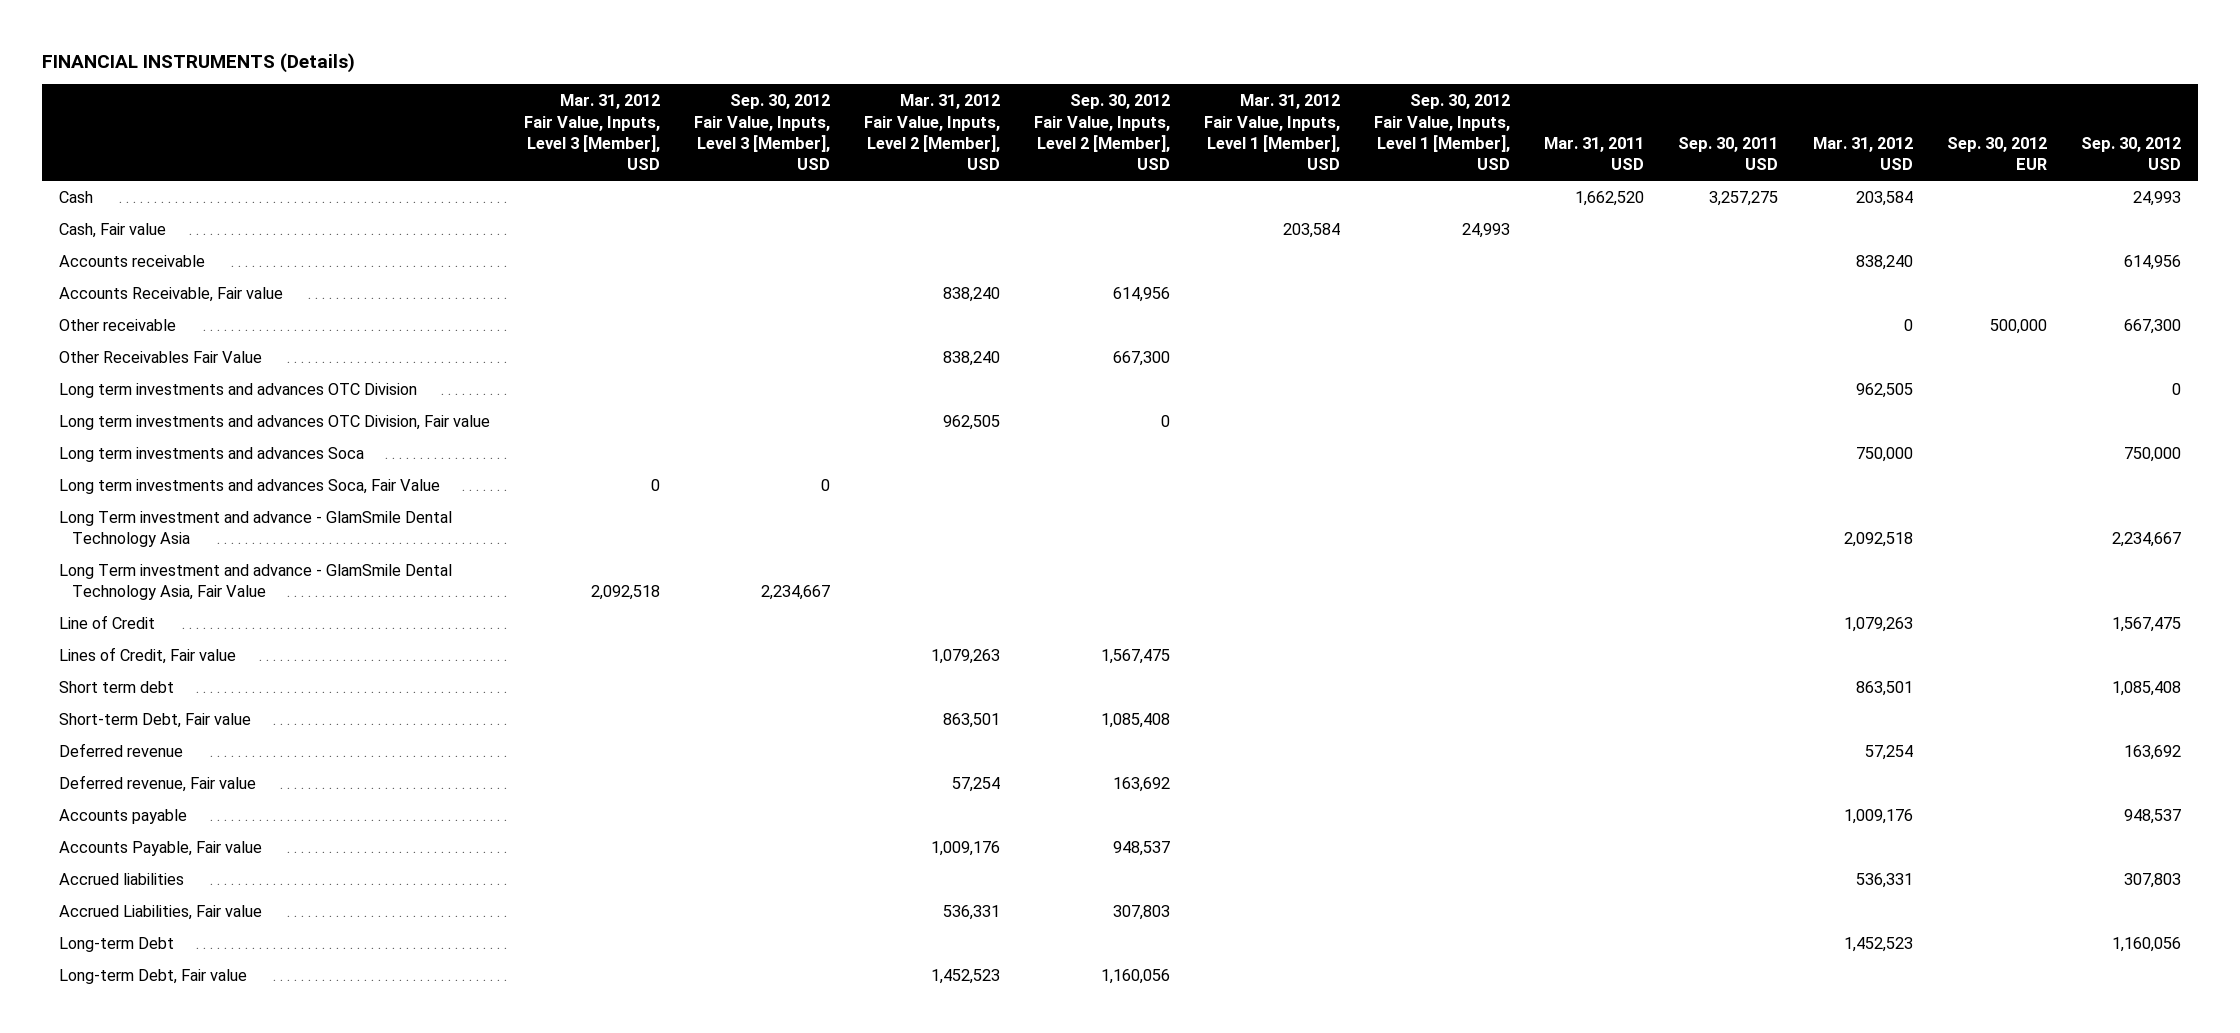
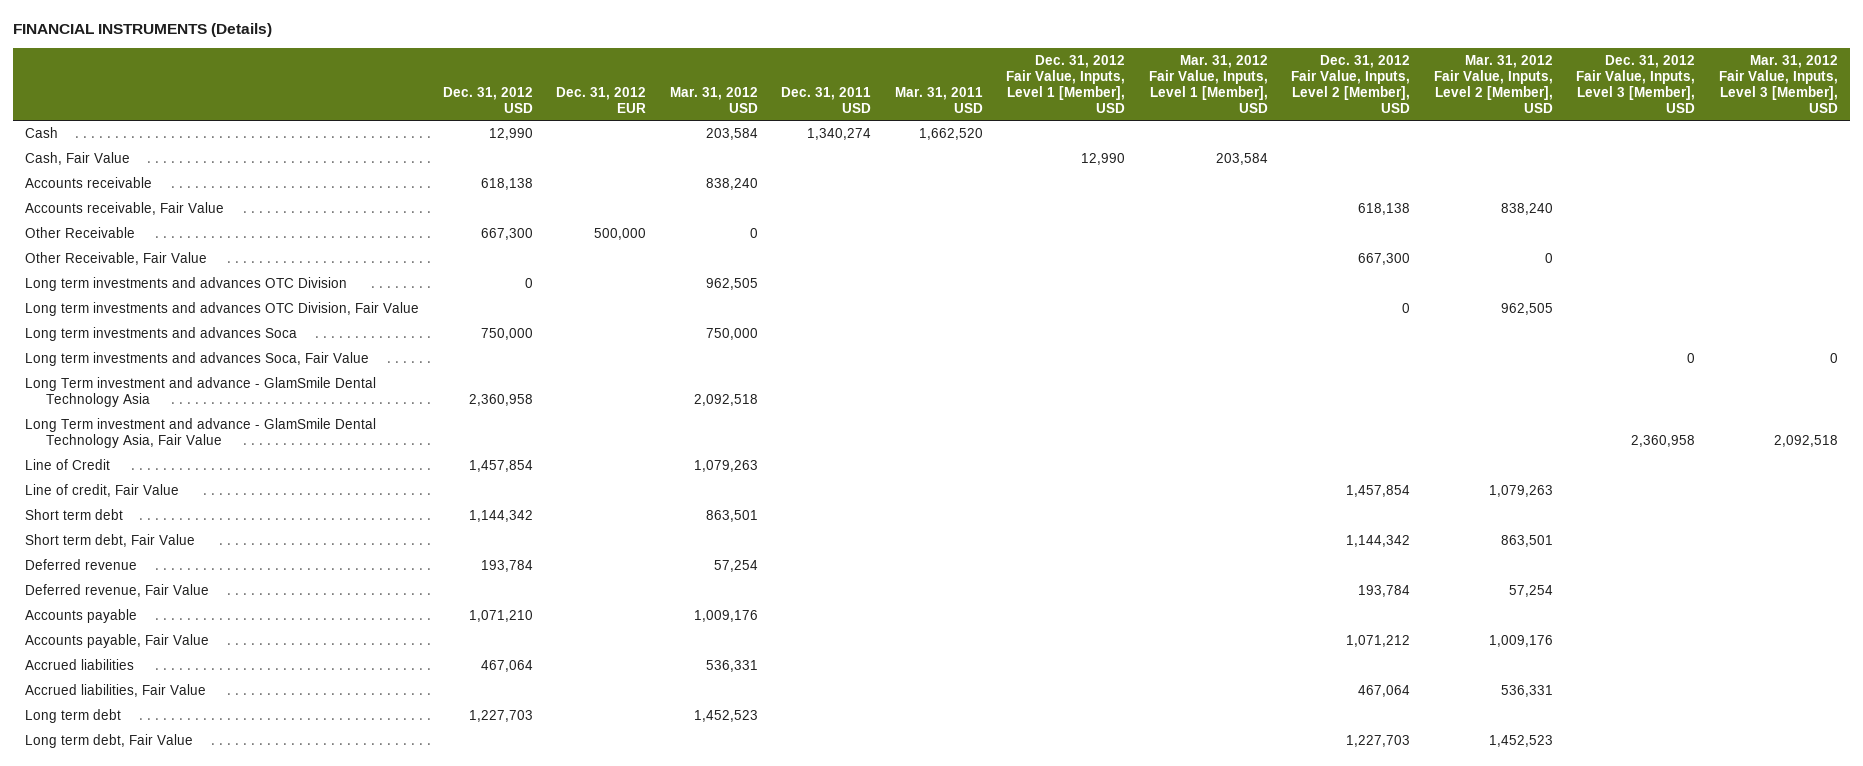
[694,94,831,170] Sep. 30, 2012 Fair Value, Inputs, Level 3 [Member], USD -> none
[1034,94,1171,170] Sep. 30, 2012 Fair Value, Inputs, Level 2 [Member], USD -> none
[1374,94,1511,170] Sep. 30, 2012 Fair Value, Inputs, Level 1 [Member], USD -> none
[1678,136,1779,170] Sep. 30, 2011 USD -> none
[1946,136,2047,170] Sep. 30, 2012 EUR -> none
[2080,136,2181,170] Sep. 30, 2012 USD -> none
none -> [442,86,533,113] Dec. 31, 2012 USD
none -> [556,86,647,113] Dec. 31, 2012 EUR
none -> [781,86,872,113] Dec. 31, 2011 USD
none -> [1006,54,1126,113] Dec. 31, 2012 Fair Value, Inputs, Level 1 [Member], USD
none -> [1291,54,1411,113] Dec. 31, 2012 Fair Value, Inputs, Level 2 [Member], USD
none -> [1576,54,1696,113] Dec. 31, 2012 Fair Value, Inputs, Level 3 [Member], USD
[58,222,166,238] Cash, Fair value -> [24,152,130,166] Cash, Fair Value
[58,286,283,302] Accounts Receivable, Fair value -> [24,202,224,216] Accounts receivable, Fair Value
[58,318,176,331] Other receivable -> [24,227,135,239] Other Receivable
[58,350,262,363] Other Receivables Fair Value -> [24,252,207,266] Other Receivable, Fair Value
[943,350,1001,366] 838,240 -> [1544,253,1553,264] 0
[58,414,490,430] Long term investments and advances OTC Division, Fair value -> [24,302,419,317] Long term investments and advances OTC Division, Fair Value
[58,646,236,664] Lines of Credit, Fair value -> [24,484,179,498] Line of credit, Fair Value
[58,712,251,728] Short-term Debt, Fair value -> [24,534,195,548] Short term debt, Fair Value
[58,774,256,792] Deferred revenue, Fair value -> [24,584,209,598] Deferred revenue, Fair Value
[58,840,262,856] Accounts Payable, Fair value -> [24,634,209,649] Accounts payable, Fair Value
[58,904,262,920] Accrued Liabilities, Fair value -> [24,684,206,698] Accrued liabilities, Fair Value
[58,936,174,952] Long-term Debt -> [24,709,121,724] Long term debt
[58,968,247,984] Long-term Debt, Fair value -> [24,734,193,749] Long term debt, Fair Value

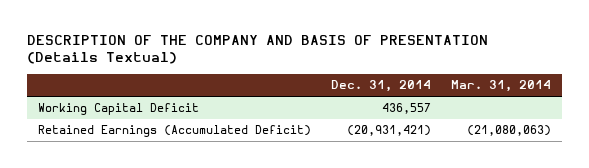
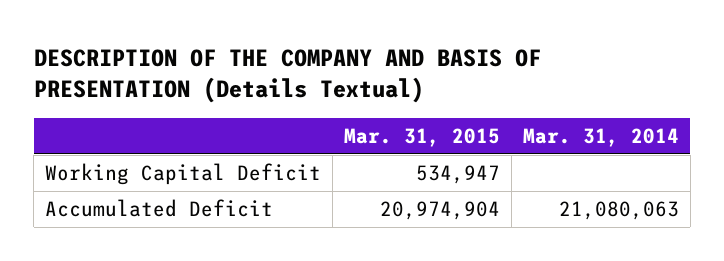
[330,80,431,93] Dec. 31, 2014 -> none
none -> [344,127,501,147] Mar. 31, 2015
[37,125,311,138] Retained Earnings (Accumulated Deficit) -> [45,199,274,218] Accumulated Deficit
[467,125,552,137] (21,080,063) -> [559,201,680,221] 21,080,063

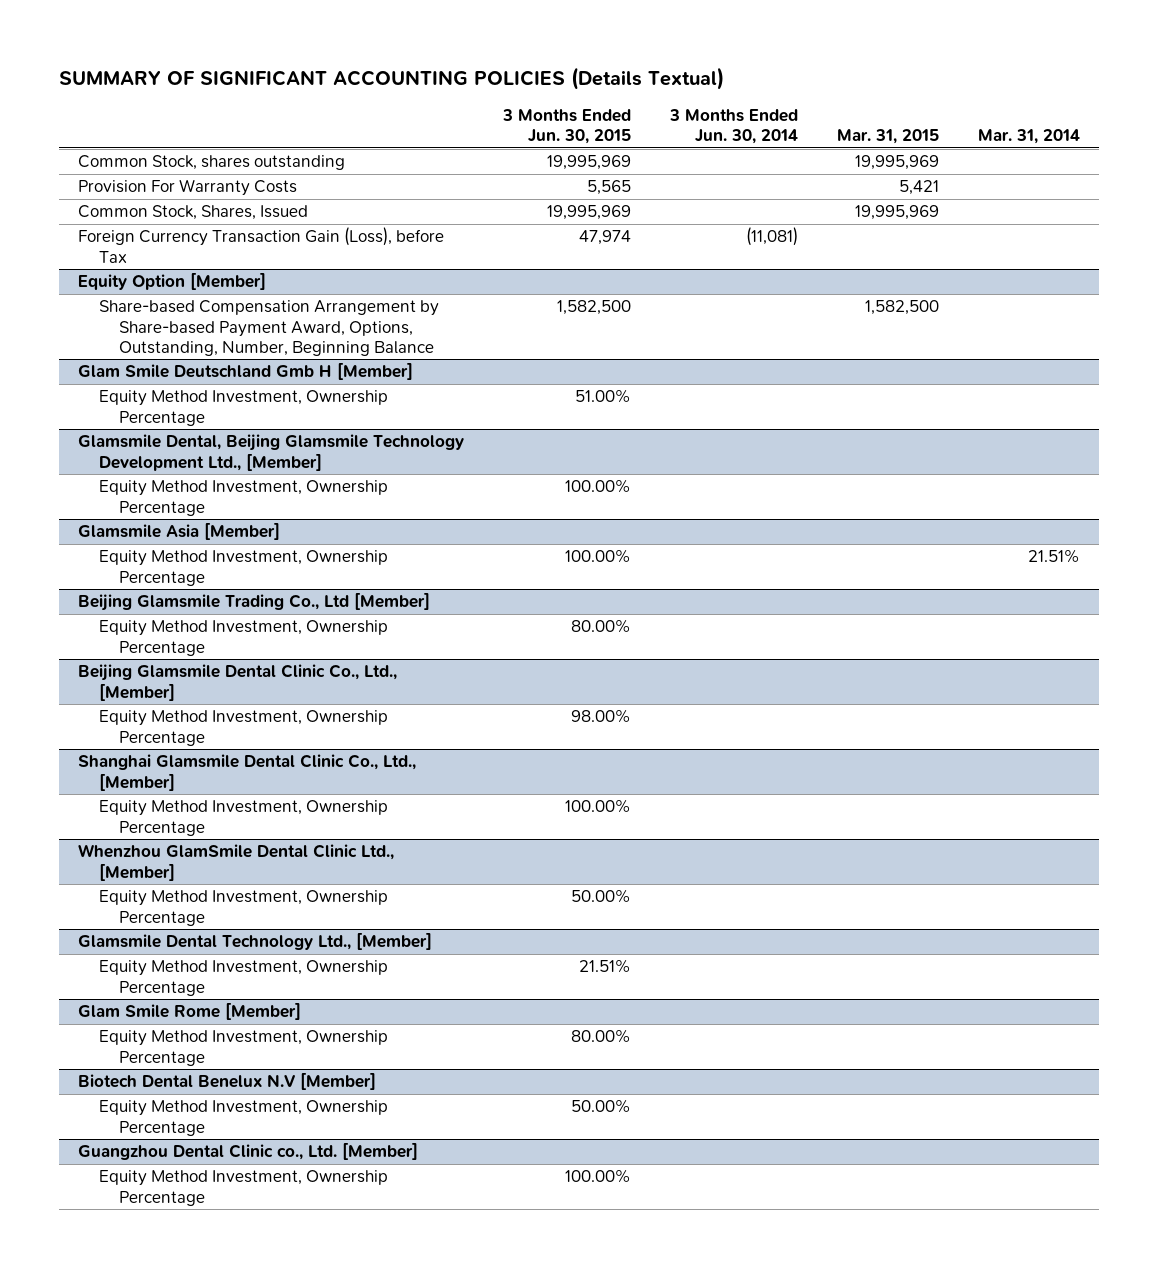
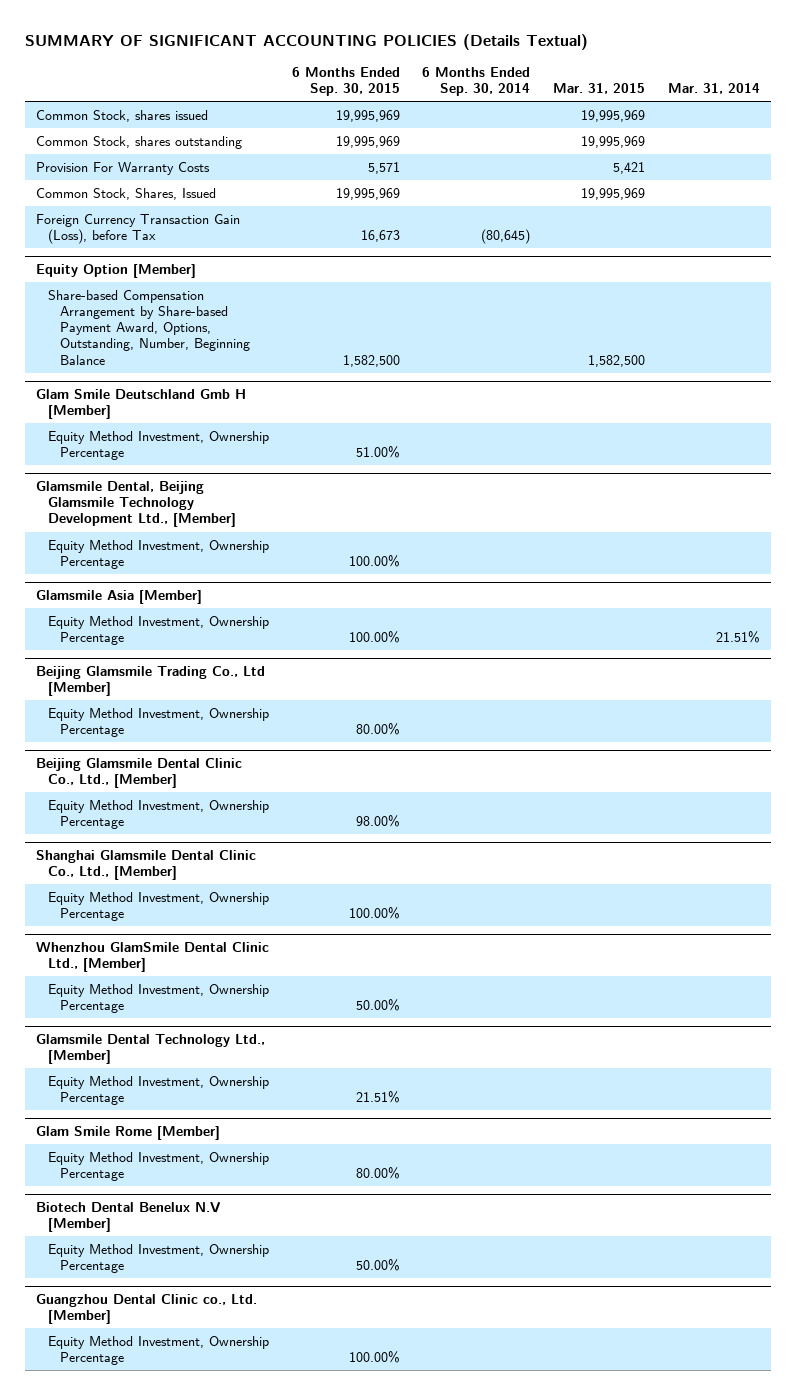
[502,108,632,145] 3 Months Ended Jun. 30, 2015 -> none
[668,108,798,145] 3 Months Ended Jun. 30, 2014 -> none
none -> [291,66,400,96] 6 Months Ended Sep. 30, 2015
none -> [422,66,531,96] 6 Months Ended Sep. 30, 2014
none -> [36,109,209,122] Common Stock, shares issued

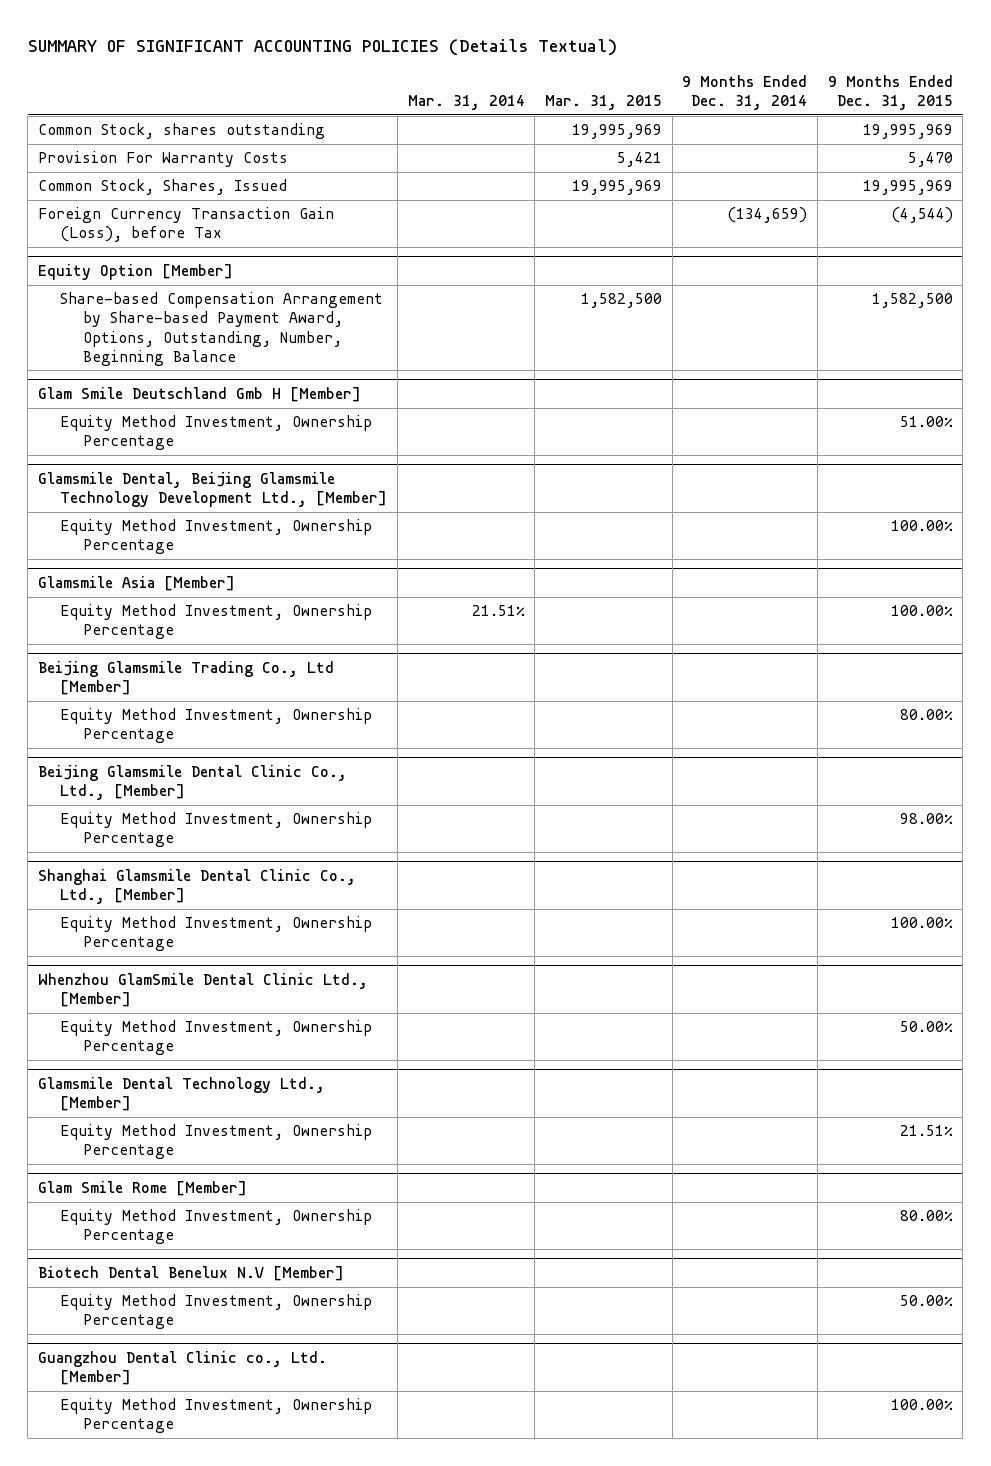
[291,66,400,96] 6 Months Ended Sep. 30, 2015 -> none
[422,66,531,96] 6 Months Ended Sep. 30, 2014 -> none
none -> [682,74,808,110] 9 Months Ended Dec. 31, 2014
none -> [827,74,953,110] 9 Months Ended Dec. 31, 2015
[36,109,209,122] Common Stock, shares issued -> none

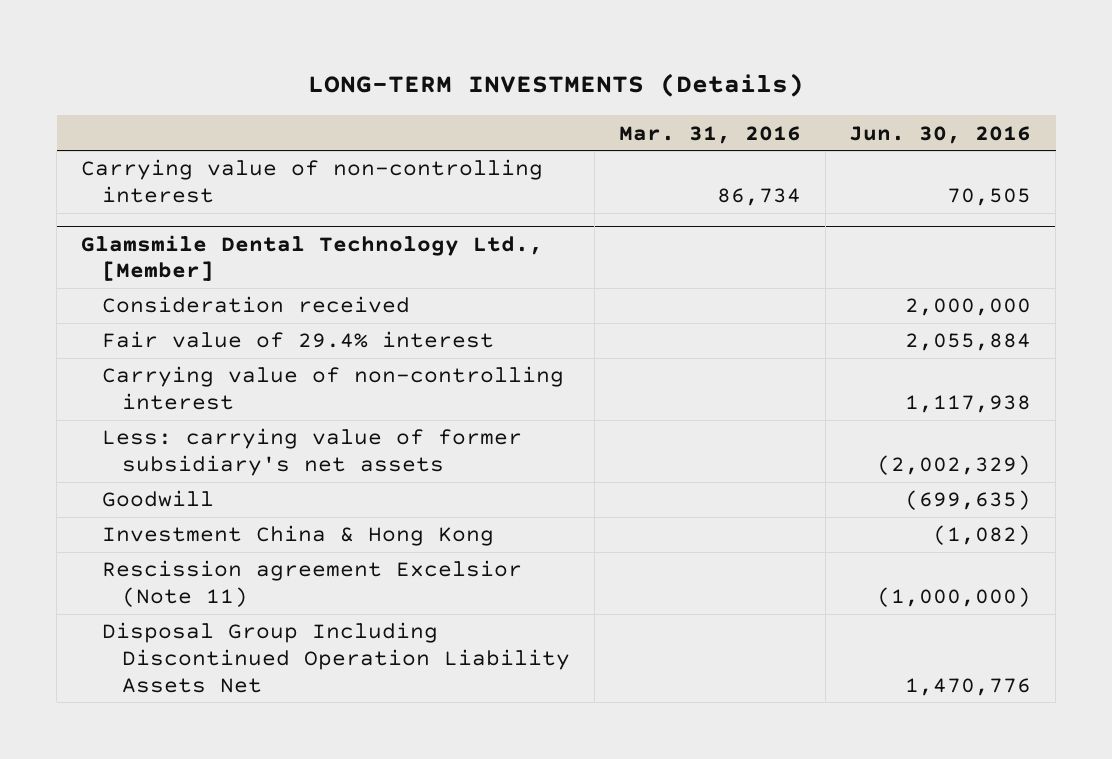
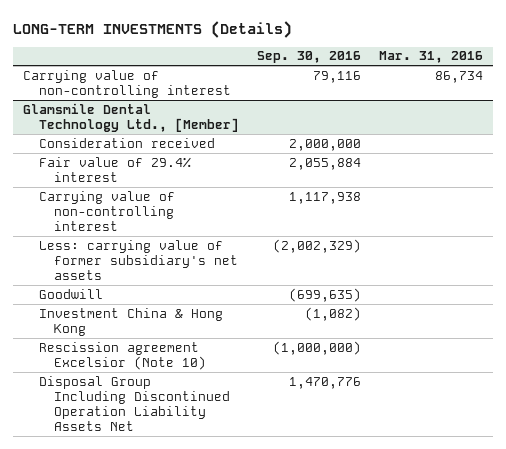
[849,125,1032,144] Jun. 30, 2016 -> none
none -> [257,51,362,64] Sep. 30, 2016
[101,560,522,608] Rescission agreement Excelsior (Note 11) -> [38,341,207,370] Rescission agreement Excelsior (Note 10)

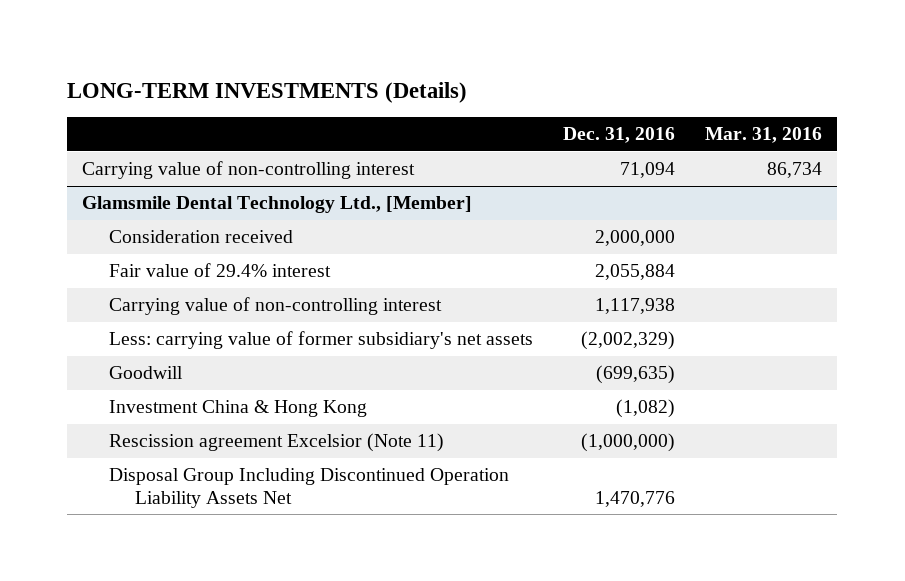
[257,51,362,64] Sep. 30, 2016 -> none
none -> [563,127,676,144] Dec. 31, 2016
[38,341,207,370] Rescission agreement Excelsior (Note 10) -> [108,433,444,453] Rescission agreement Excelsior (Note 11)

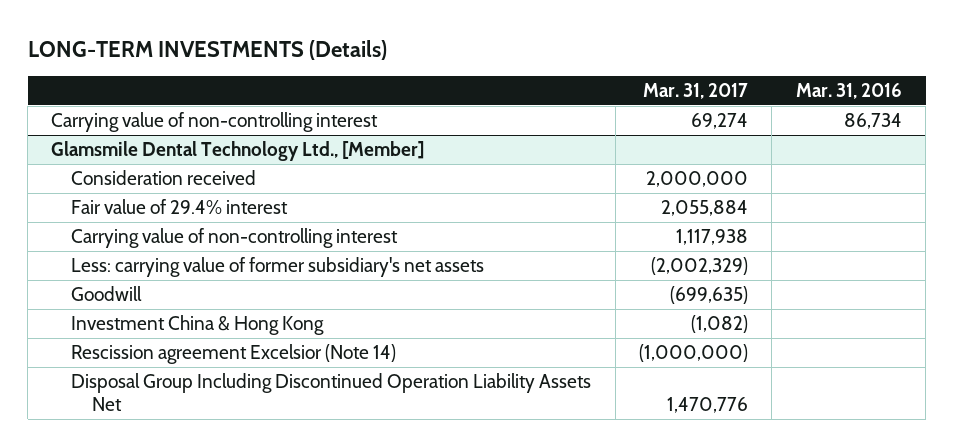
[563,127,676,144] Dec. 31, 2016 -> none
none -> [643,83,749,100] Mar. 31, 2017
[108,433,444,453] Rescission agreement Excelsior (Note 11) -> [71,344,397,365] Rescission agreement Excelsior (Note 14)

